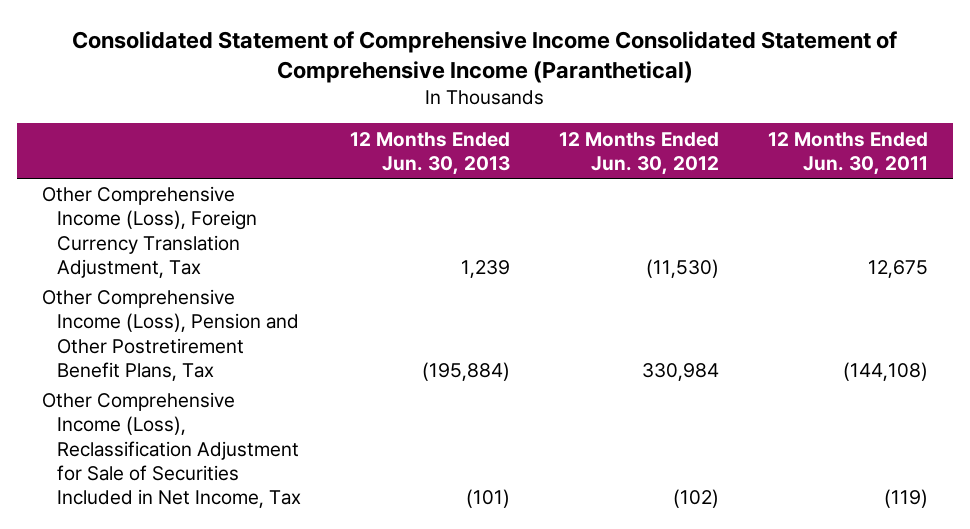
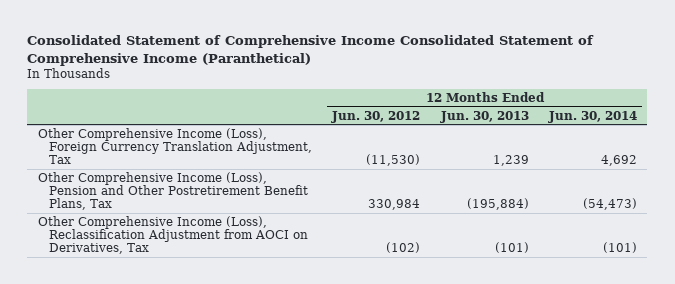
[768,131,929,175] 12 Months Ended Jun. 30, 2011 -> none
none -> [548,110,638,123] Jun. 30, 2014
[41,392,301,509] Other Comprehensive Income (Loss), Reclassification Adjustment for Sale of Securities Included in Net Income, Tax -> [37,215,308,255] Other Comprehensive Income (Loss), Reclassification Adjustment from AOCI on Derivatives, Tax

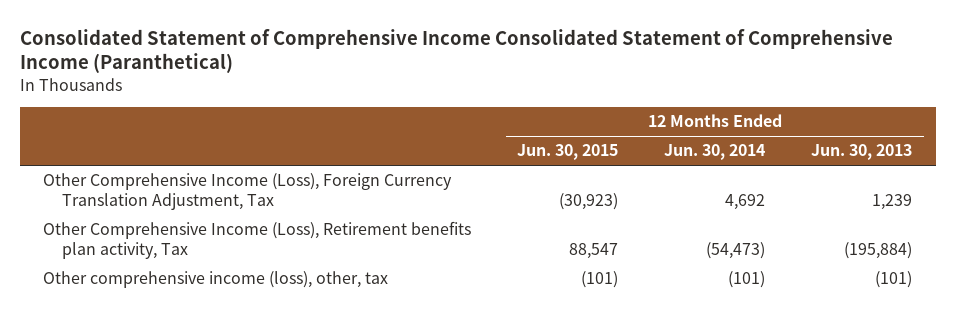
[331,110,421,123] Jun. 30, 2012 -> none
none -> [517,144,619,161] Jun. 30, 2015
[37,171,308,211] Other Comprehensive Income (Loss), Pension and Other Postretirement Benefit Plans, Tax -> [42,221,471,260] Other Comprehensive Income (Loss), Retirement benefits plan activity, Tax
[37,215,308,255] Other Comprehensive Income (Loss), Reclassification Adjustment from AOCI on Derivatives, Tax -> [42,271,388,289] Other comprehensive income (loss), other, tax

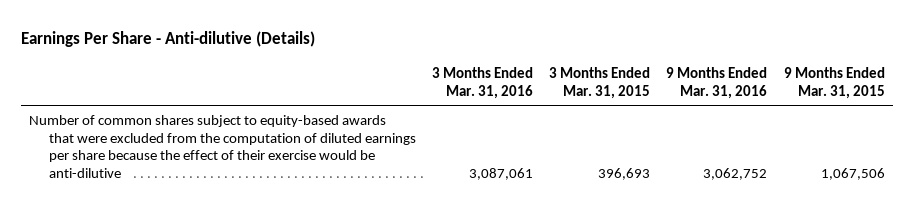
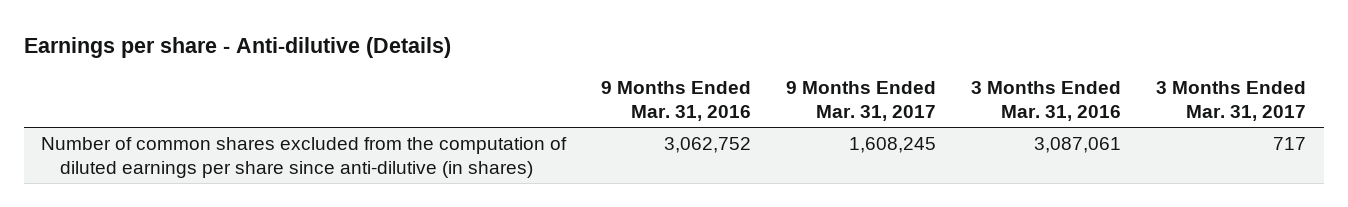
[20,30,315,47] Earnings Per Share - Anti-dilutive (Details) -> [23,36,451,58] Earnings per share - Anti-dilutive (Details)
[549,66,651,99] 3 Months Ended Mar. 31, 2015 -> none
[783,66,885,99] 9 Months Ended Mar. 31, 2015 -> none
none -> [786,81,937,121] 9 Months Ended Mar. 31, 2017
none -> [1156,81,1307,121] 3 Months Ended Mar. 31, 2017
[28,115,417,179] Number of common shares subject to equity-based awards that were excluded from the computation of diluted earnings per share because the effect of their exercise would be anti-dilutive -> [41,137,568,178] Number of common shares excluded from the computation of diluted earnings per share since anti-dilutive (in shares)

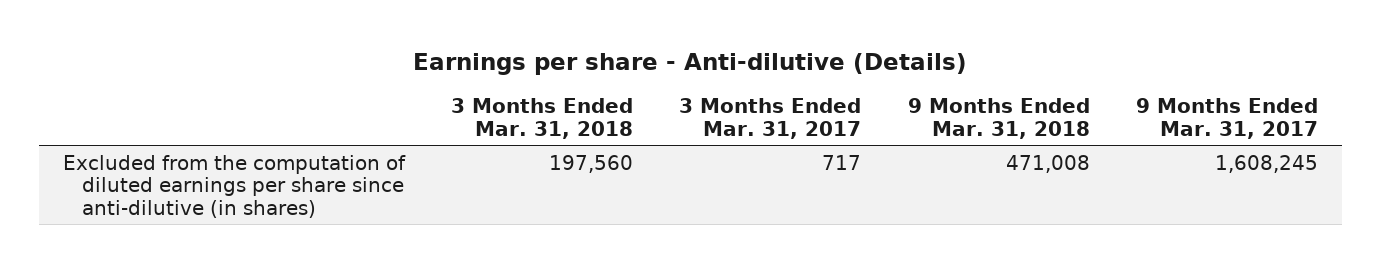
[601,81,752,121] 9 Months Ended Mar. 31, 2016 -> none
[971,81,1122,121] 3 Months Ended Mar. 31, 2016 -> none
none -> [451,98,634,139] 3 Months Ended Mar. 31, 2018
none -> [907,98,1090,139] 9 Months Ended Mar. 31, 2018
[41,137,568,178] Number of common shares excluded from the computation of diluted earnings per share since anti-dilutive (in shares) -> [62,154,406,219] Excluded from the computation of diluted earnings per share since anti-dilutive (in shares)

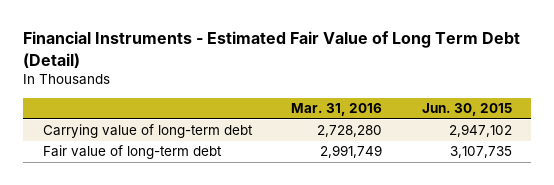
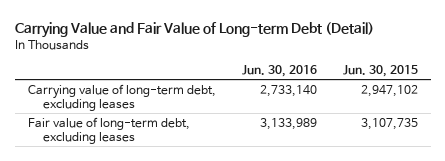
[22,31,520,68] Financial Instruments - Estimated Fair Value of Long Term Debt (Detail) -> [14,21,374,38] Carrying Value and Fair Value of Long-term Debt (Detail)
[291,103,383,117] Mar. 31, 2016 -> none
none -> [241,65,317,78] Jun. 30, 2016
[42,124,253,139] Carrying value of long-term debt -> [27,83,216,111] Carrying value of long-term debt, excluding leases
[42,145,222,160] Fair value of long-term debt -> [27,116,190,144] Fair value of long-term debt, excluding leases

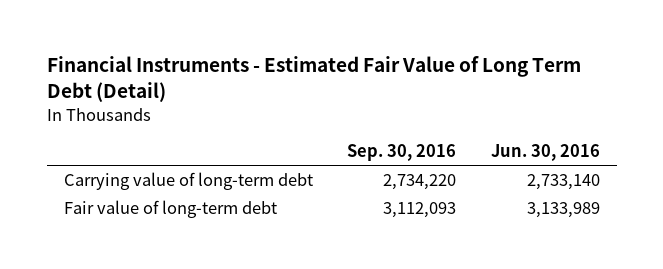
[14,21,374,38] Carrying Value and Fair Value of Long-term Debt (Detail) -> [46,56,581,103] Financial Instruments - Estimated Fair Value of Long Term Debt (Detail)
[342,65,418,78] Jun. 30, 2015 -> none
none -> [347,144,457,162] Sep. 30, 2016
[27,83,216,111] Carrying value of long-term debt, excluding leases -> [63,172,313,191] Carrying value of long-term debt
[27,116,190,144] Fair value of long-term debt, excluding leases -> [63,200,277,219] Fair value of long-term debt

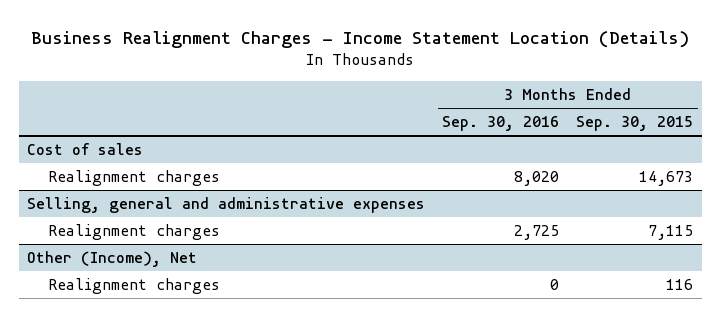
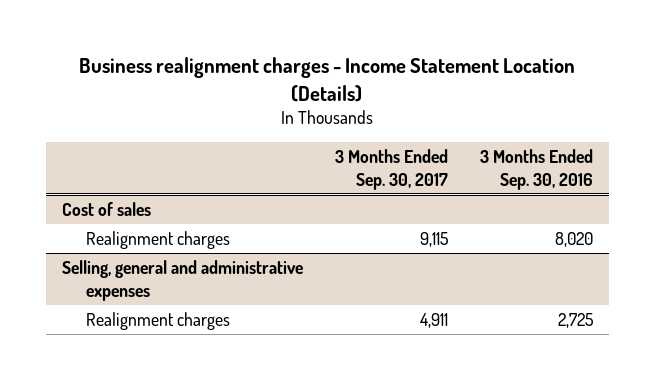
[31,30,690,48] Business Realignment Charges - Income Statement Location (Details) -> [79,57,576,102] Business realignment charges - Income Statement Location (Details)
[576,116,694,132] Sep. 30, 2015 -> none
none -> [334,149,448,190] 3 Months Ended Sep. 30, 2017
[27,251,198,268] Other (Income), Net -> none
[47,278,220,295] Realignment charges -> none

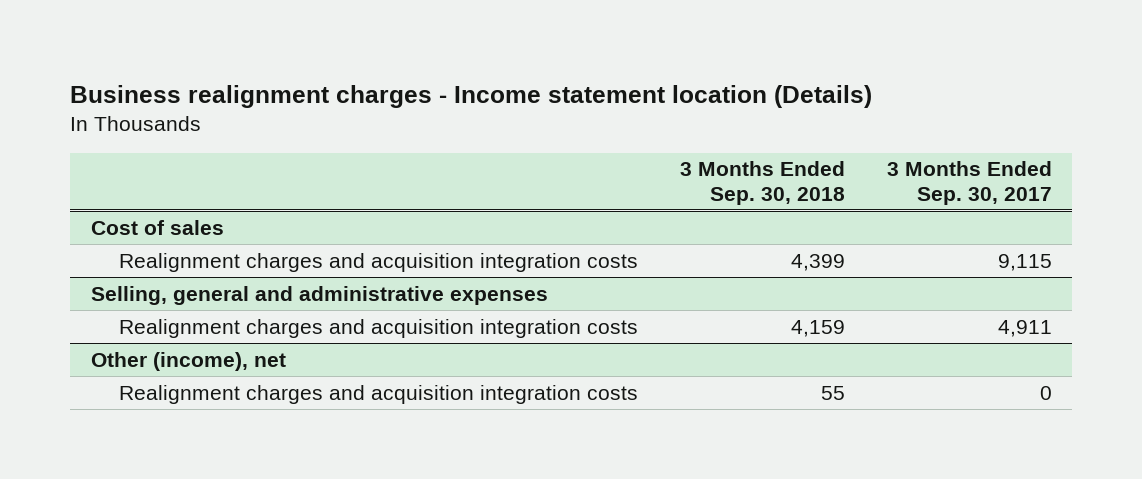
[79,57,576,102] Business realignment charges - Income Statement Location (Details) -> [69,84,872,108] Business realignment charges - Income statement location (Details)
[479,149,593,190] 3 Months Ended Sep. 30, 2016 -> none
none -> [679,161,845,205] 3 Months Ended Sep. 30, 2018
[85,231,230,250] Realignment charges -> [119,252,639,272] Realignment charges and acquisition integration costs
[85,312,230,331] Realignment charges -> [119,318,639,338] Realignment charges and acquisition integration costs
none -> [90,351,286,371] Other (income), net
none -> [119,384,639,404] Realignment charges and acquisition integration costs

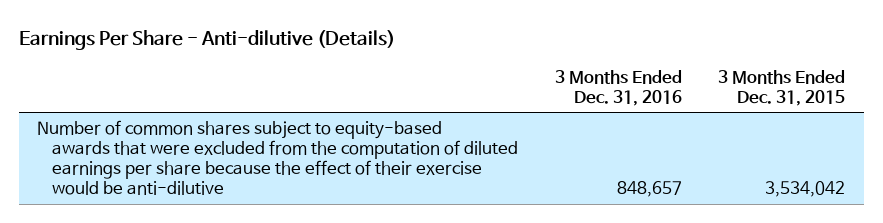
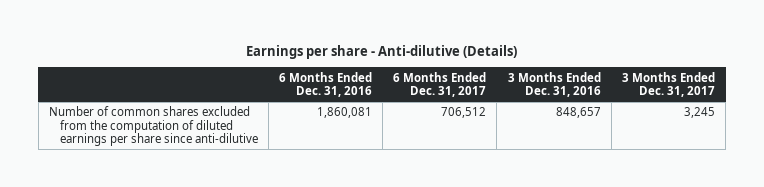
[18,29,395,50] Earnings Per Share - Anti-dilutive (Details) -> [246,45,518,60] Earnings per share - Anti-dilutive (Details)
[718,69,846,106] 3 Months Ended Dec. 31, 2015 -> none
none -> [279,71,373,97] 6 Months Ended Dec. 31, 2016
none -> [393,71,487,97] 6 Months Ended Dec. 31, 2017
none -> [621,71,715,97] 3 Months Ended Dec. 31, 2017
[37,120,519,196] Number of common shares subject to equity-based awards that were excluded from the computation of diluted earnings per share because the effect of their exercise would be anti-dilutive -> [49,106,258,146] Number of common shares excluded from the computation of diluted earnings per share since anti-dilutive

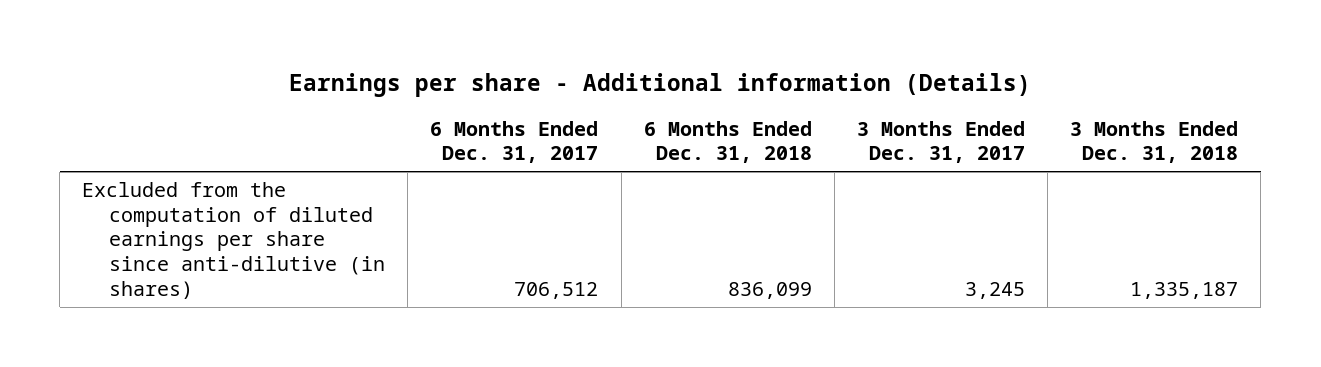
[246,45,518,60] Earnings per share - Anti-dilutive (Details) -> [289,72,1032,97] Earnings per share - Additional information (Details)
[279,71,373,97] 6 Months Ended Dec. 31, 2016 -> none
[507,71,601,97] 3 Months Ended Dec. 31, 2016 -> none
none -> [643,120,812,164] 6 Months Ended Dec. 31, 2018
none -> [1070,120,1239,164] 3 Months Ended Dec. 31, 2018
[49,106,258,146] Number of common shares excluded from the computation of diluted earnings per share since anti-dilutive -> [82,182,386,299] Excluded from the computation of diluted earnings per share since anti-dilutive (in shares)

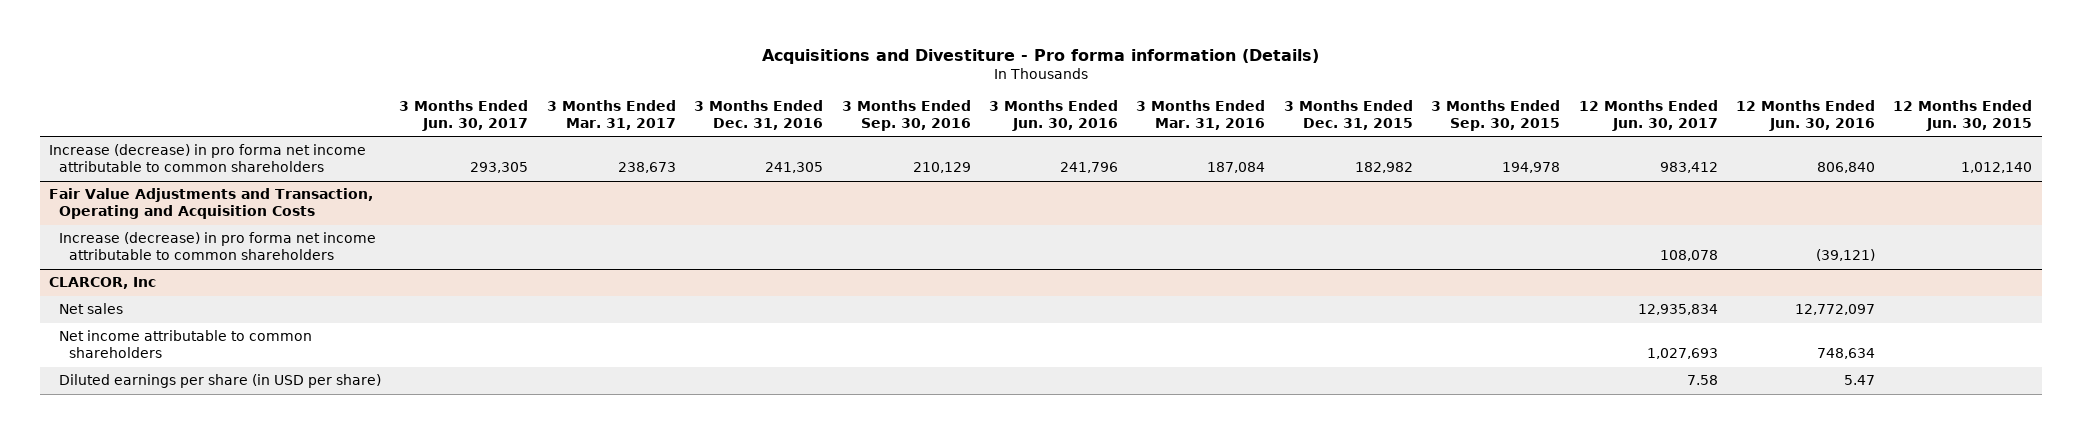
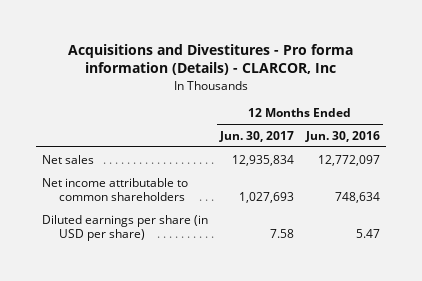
[761,48,1319,64] Acquisitions and Divestiture - Pro forma information (Details) -> [68,43,354,76] Acquisitions and Divestitures - Pro forma information (Details) - CLARCOR, Inc
[399,99,529,131] 3 Months Ended Jun. 30, 2017 -> none
[546,99,676,130] 3 Months Ended Mar. 31, 2017 -> none
[694,99,824,130] 3 Months Ended Dec. 31, 2016 -> none
[841,99,971,131] 3 Months Ended Sep. 30, 2016 -> none
[989,99,1119,131] 3 Months Ended Jun. 30, 2016 -> none
[1136,99,1266,130] 3 Months Ended Mar. 31, 2016 -> none
[1283,99,1413,130] 3 Months Ended Dec. 31, 2015 -> none
[1431,99,1561,131] 3 Months Ended Sep. 30, 2015 -> none
[1893,99,2033,131] 12 Months Ended Jun. 30, 2015 -> none
[48,144,366,173] Increase (decrease) in pro forma net income attributable to common shareholders -> none
[48,188,373,220] Fair Value Adjustments and Transaction, Operating and Acquisition Costs -> none
[59,232,377,261] Increase (decrease) in pro forma net income attributable to common shareholders -> none
[48,277,156,290] CLARCOR, Inc -> none

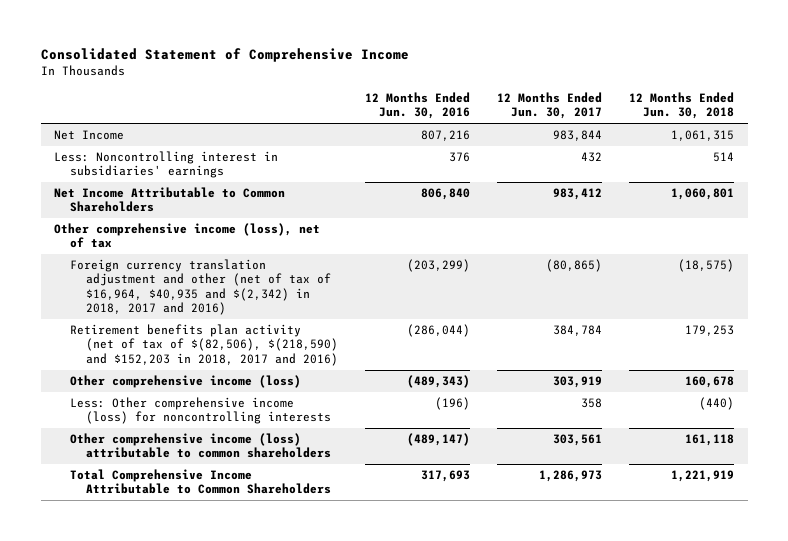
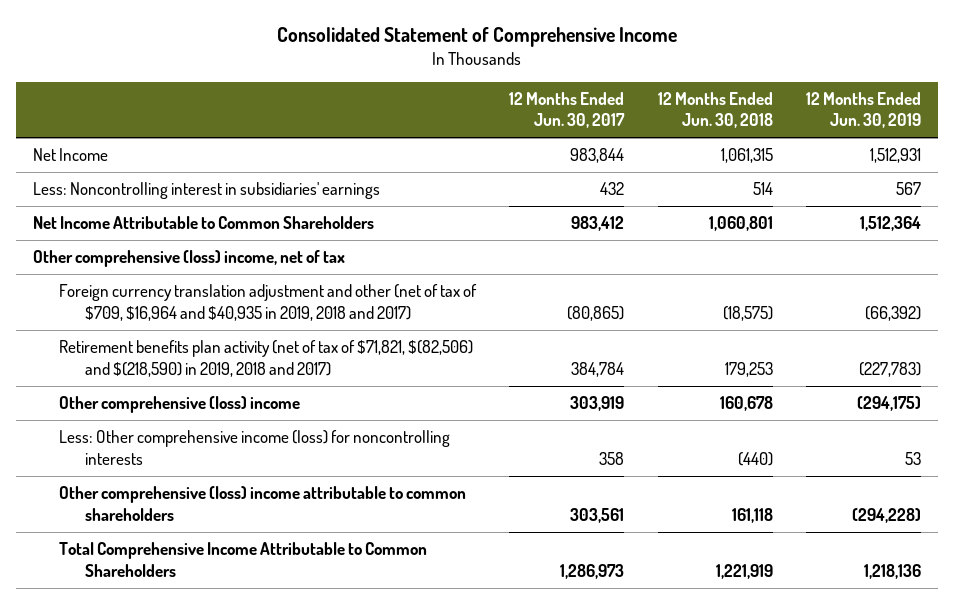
[365,91,471,120] 12 Months Ended Jun. 30, 2016 -> none
none -> [806,92,922,129] 12 Months Ended Jun. 30, 2019
[54,223,321,249] Other comprehensive income (loss), net of tax -> [32,250,345,268] Other comprehensive (loss) income, net of tax
[70,259,332,316] Foreign currency translation adjustment and other (net of tax of $16,964, $40,935 and $(2,342) in 2018, 2017 and 2016) -> [58,284,477,321] Foreign currency translation adjustment and other (net of tax of $709, $16,964 and $40,935 in 2019, 2018 and 2017)
[70,324,339,366] Retirement benefits plan activity (net of tax of $(82,506), $(218,590) and $152,203 in 2018, 2017 and 2016) -> [58,340,473,377] Retirement benefits plan activity (net of tax of $71,821, $(82,506) and $(218,590) in 2019, 2018 and 2017)
[70,375,302,389] Other comprehensive income (loss) -> [58,396,300,414] Other comprehensive (loss) income
[70,433,332,459] Other comprehensive income (loss) attributable to common shareholders -> [58,486,466,521] Other comprehensive (loss) income attributable to common shareholders

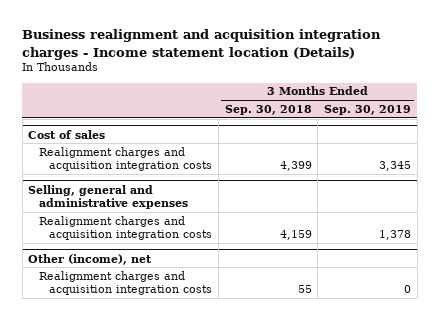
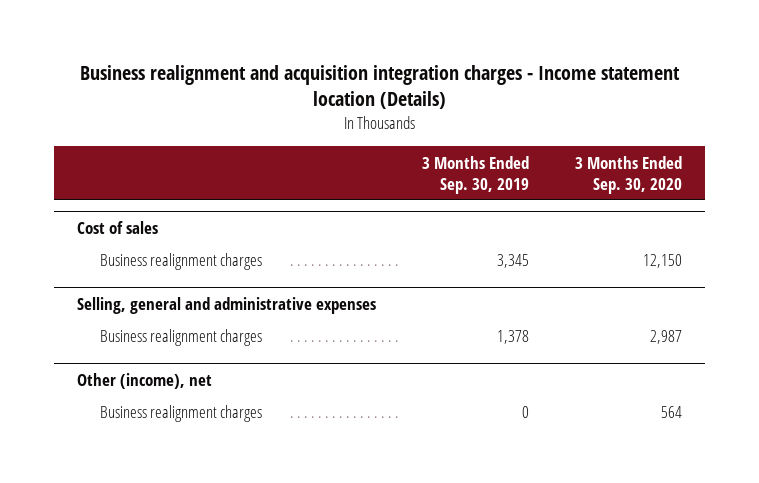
[224,105,312,116] Sep. 30, 2018 -> none
none -> [575,155,683,194] 3 Months Ended Sep. 30, 2020
[38,146,213,172] Realignment charges and acquisition integration costs -> [100,253,263,271] Business realignment charges
[38,215,213,241] Realignment charges and acquisition integration costs -> [100,329,263,347] Business realignment charges
[38,270,213,296] Realignment charges and acquisition integration costs -> [100,405,263,423] Business realignment charges

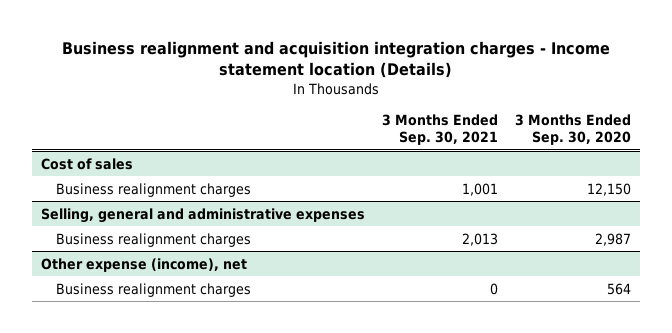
[422,155,530,194] 3 Months Ended Sep. 30, 2019 -> none
none -> [381,114,498,146] 3 Months Ended Sep. 30, 2021
[76,372,212,389] Other (income), net -> [40,257,247,272] Other expense (income), net

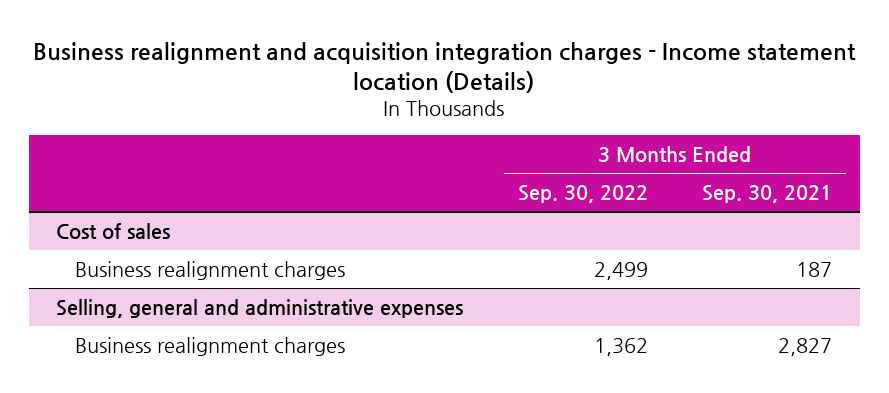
[515,114,632,146] 3 Months Ended Sep. 30, 2020 -> none
none -> [517,184,648,203] Sep. 30, 2022
[461,182,498,196] 1,001 -> [796,261,833,277] 187
[40,257,247,272] Other expense (income), net -> none
[56,282,252,297] Business realignment charges -> none
[461,232,498,246] 2,013 -> [778,337,833,356] 2,827

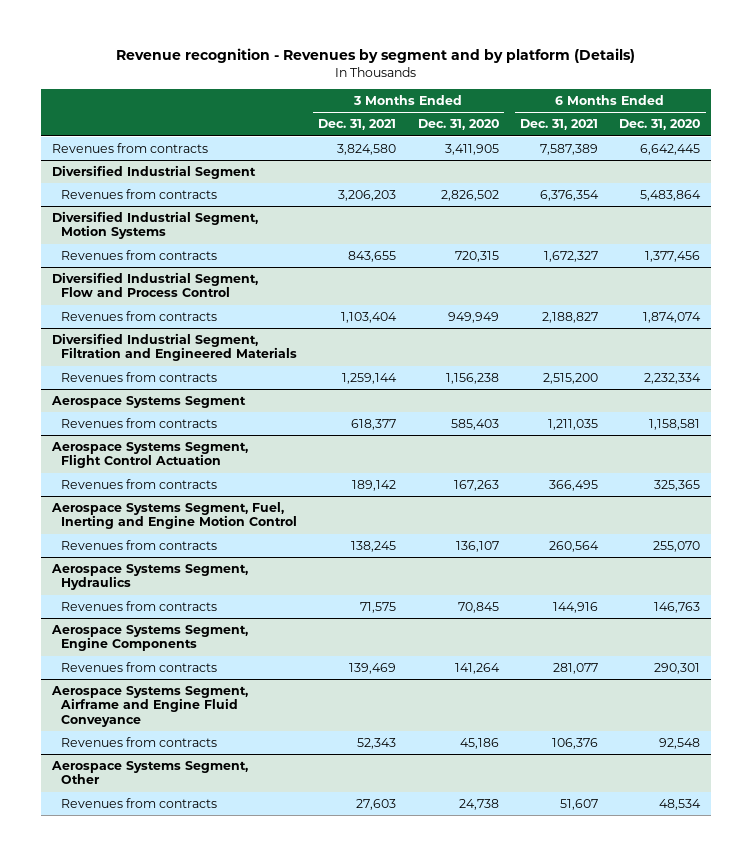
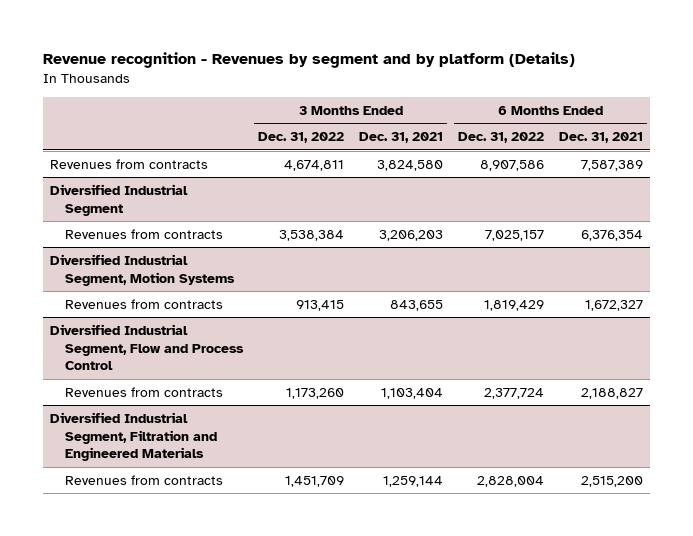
[417,119,499,131] Dec. 31, 2020 -> none
[619,119,701,131] Dec. 31, 2020 -> none
none -> [258,132,345,144] Dec. 31, 2022
none -> [458,132,545,144] Dec. 31, 2022
[50,395,246,408] Aerospace Systems Segment -> none
[60,417,217,428] Revenues from contracts -> none
[50,441,248,469] Aerospace Systems Segment, Flight Control Actuation -> none
[60,478,217,489] Revenues from contracts -> none
[50,501,297,530] Aerospace Systems Segment, Fuel, Inerting and Engine Motion Control -> none
[60,539,217,550] Revenues from contracts -> none
[50,563,248,591] Aerospace Systems Segment, Hydraulics -> none
[60,600,217,611] Revenues from contracts -> none
[50,624,248,652] Aerospace Systems Segment, Engine Components -> none
[60,661,217,672] Revenues from contracts -> none
[50,685,248,727] Aerospace Systems Segment, Airframe and Engine Fluid Conveyance -> none
[60,736,217,747] Revenues from contracts -> none
[50,760,248,785] Aerospace Systems Segment, Other -> none
[60,797,217,808] Revenues from contracts -> none

